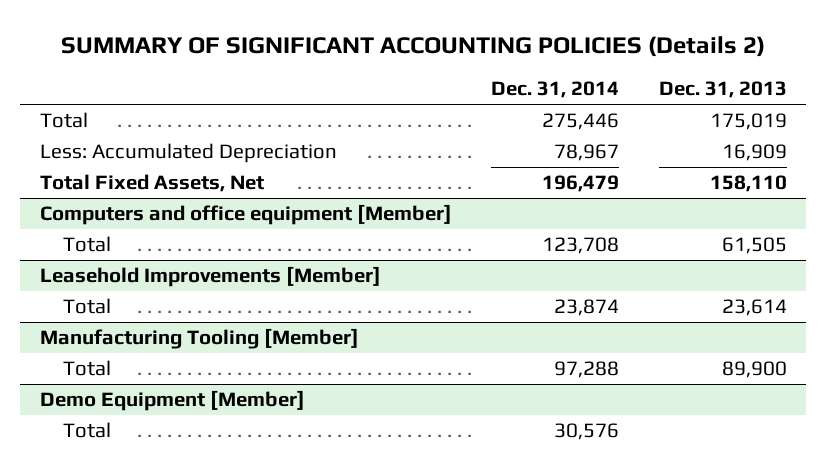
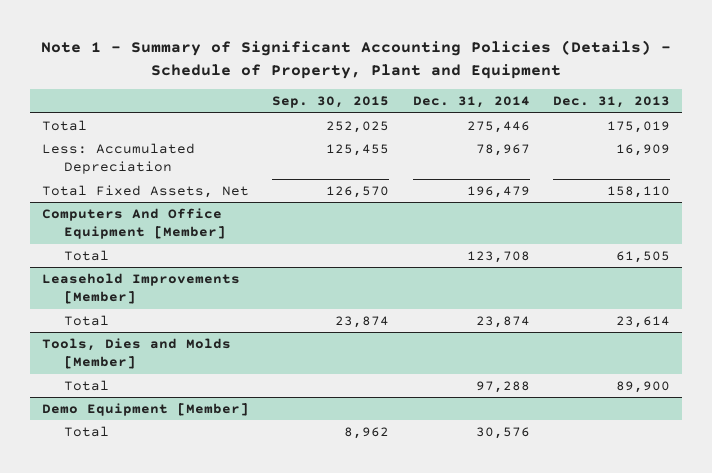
[61,35,766,57] SUMMARY OF SIGNIFICANT ACCOUNTING POLICIES (Details 2) -> [40,40,671,79] Note 1 - Summary of Significant Accounting Policies (Details) - Schedule of Property, Plant and Equipment
none -> [272,96,390,109] Sep. 30, 2015
[40,204,453,226] Computers and office equipment [Member] -> [41,208,226,240] Computers And Office Equipment [Member]
[40,328,360,350] Manufacturing Tooling [Member] -> [41,338,231,370] Tools, Dies and Molds [Member]

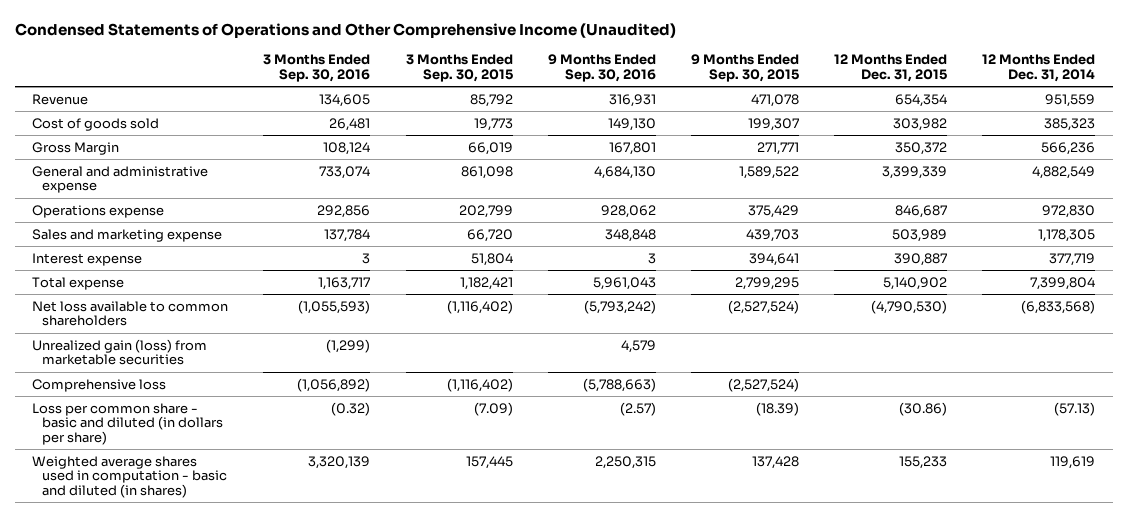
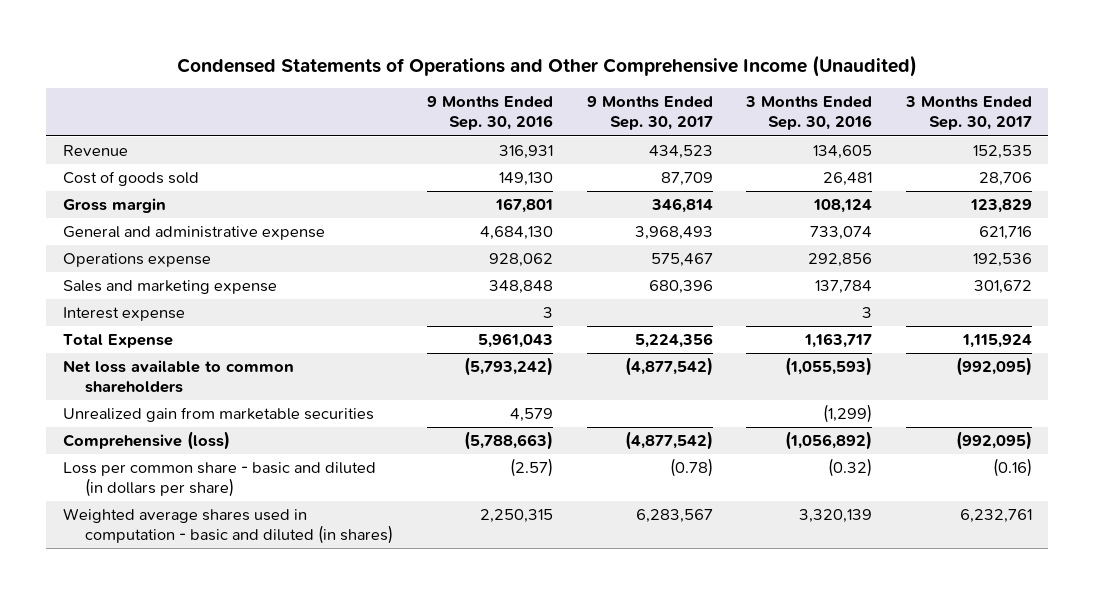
[405,54,513,82] 3 Months Ended Sep. 30, 2015 -> none
[690,54,799,82] 9 Months Ended Sep. 30, 2015 -> none
[834,54,948,82] 12 Months Ended Dec. 31, 2015 -> none
[982,54,1096,82] 12 Months Ended Dec. 31, 2014 -> none
none -> [586,96,713,131] 9 Months Ended Sep. 30, 2017
none -> [904,96,1032,131] 3 Months Ended Sep. 30, 2017
[32,141,120,155] Gross Margin -> [63,198,167,214] Gross margin
[32,276,125,290] Total expense -> [63,334,174,349] Total Expense
[32,338,208,366] Unrealized gain (loss) from marketable securities -> [63,407,375,423] Unrealized gain from marketable securities
[32,378,167,392] Comprehensive loss -> [63,431,231,451] Comprehensive (loss)

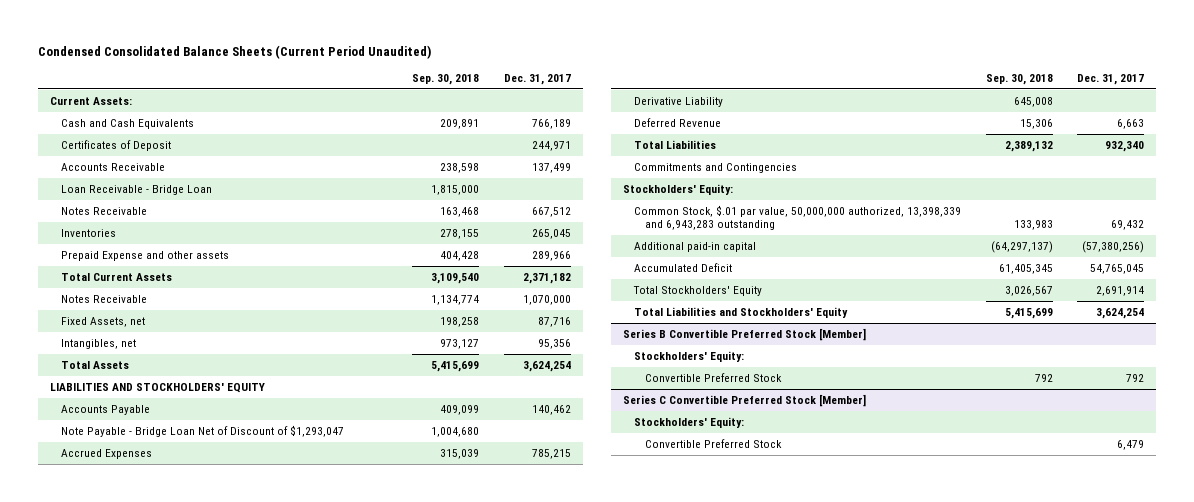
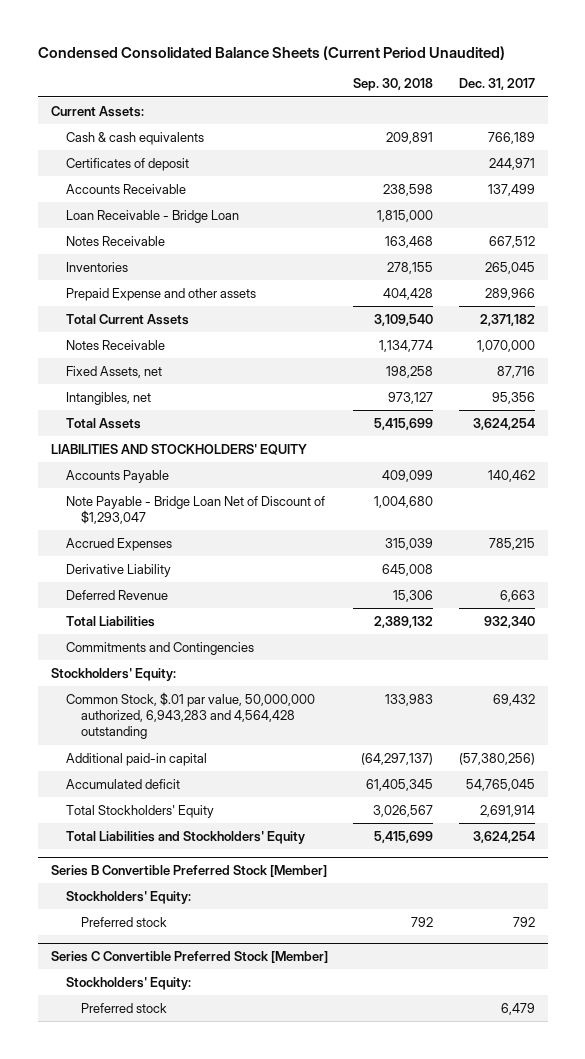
[61,118,195,129] Cash and Cash Equivalents -> [65,131,204,145] Cash & cash equivalents
[61,139,172,151] Certificates of Deposit -> [65,157,189,171] Certificates of deposit
[634,204,962,231] Common Stock, $.01 par value, 50,000,000 authorized, 13,398,339 and 6,943,283 outstanding -> [65,691,315,740] Common Stock, $.01 par value, 50,000,000 authorized, 6,943,283 and 4,564,428 outstanding
[634,262,733,272] Accumulated Deficit -> [65,778,180,789] Accumulated deficit
[645,372,783,382] Convertible Preferred Stock -> [80,916,167,927] Preferred stock
[645,438,783,448] Convertible Preferred Stock -> [80,1002,167,1013] Preferred stock

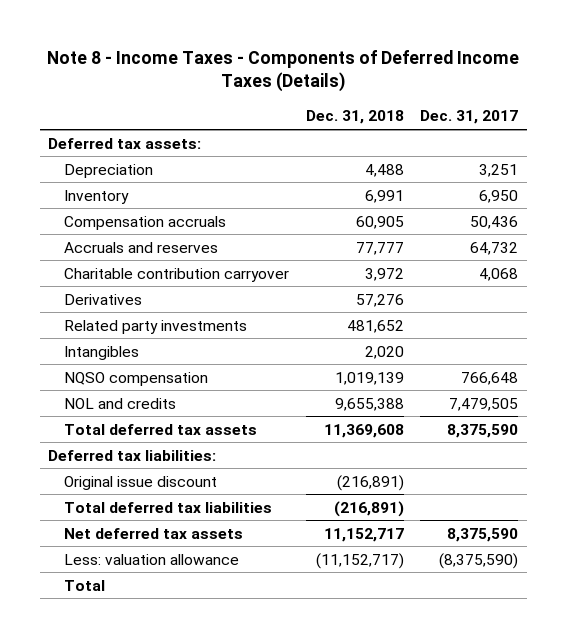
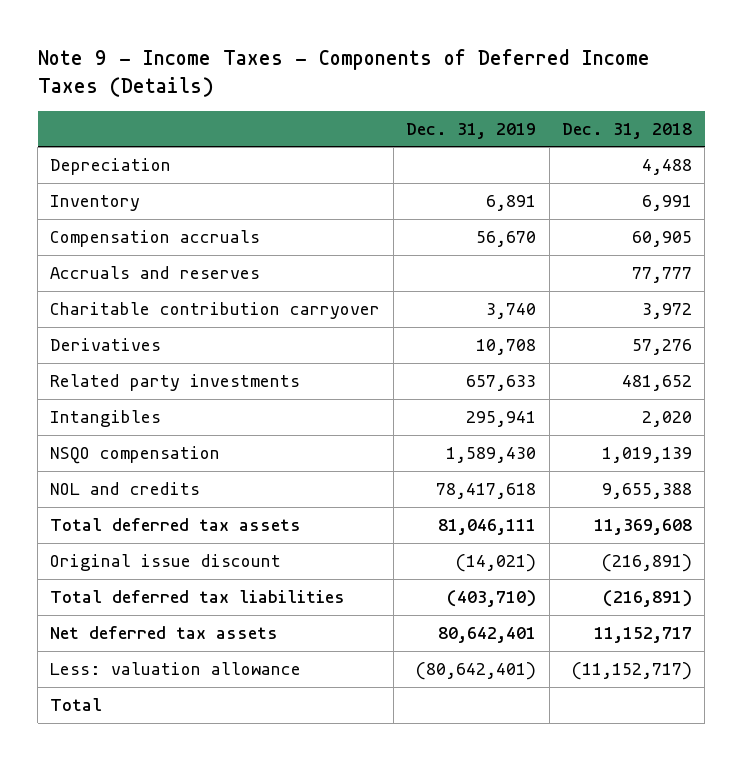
[47,49,520,93] Note 8 - Income Taxes - Components of Deferred Income Taxes (Details) -> [37,49,650,97] Note 9 - Income Taxes - Components of Deferred Income Taxes (Details)
[420,110,519,125] Dec. 31, 2017 -> none
none -> [406,122,537,139] Dec. 31, 2019
[48,137,202,149] Deferred tax assets: -> none
[63,371,208,386] NQSO compensation -> [50,445,221,464] NSQO compensation
[48,449,217,461] Deferred tax liabilities: -> none

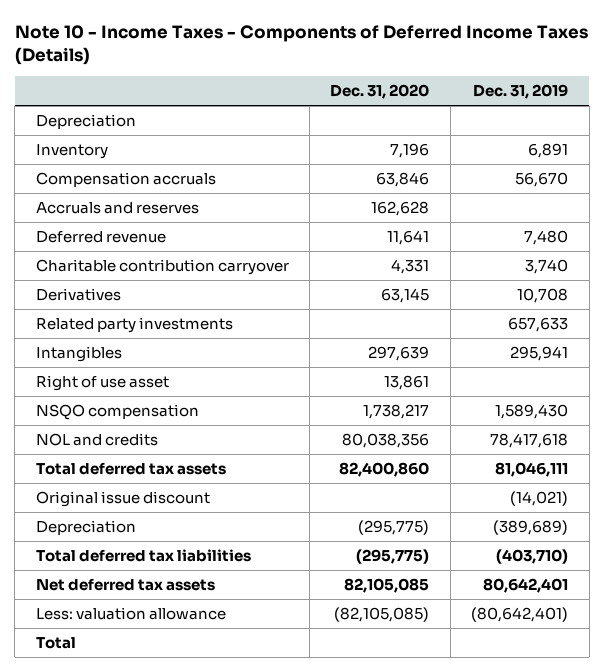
[37,49,650,97] Note 9 - Income Taxes - Components of Deferred Income Taxes (Details) -> [14,24,588,66] Note 10 - Income Taxes - Components of Deferred Income Taxes (Details)
[562,122,693,139] Dec. 31, 2018 -> none
none -> [330,84,430,100] Dec. 31, 2020
none -> [35,231,166,244] Deferred revenue
none -> [35,375,169,392] Right of use asset
none -> [35,520,136,536] Depreciation

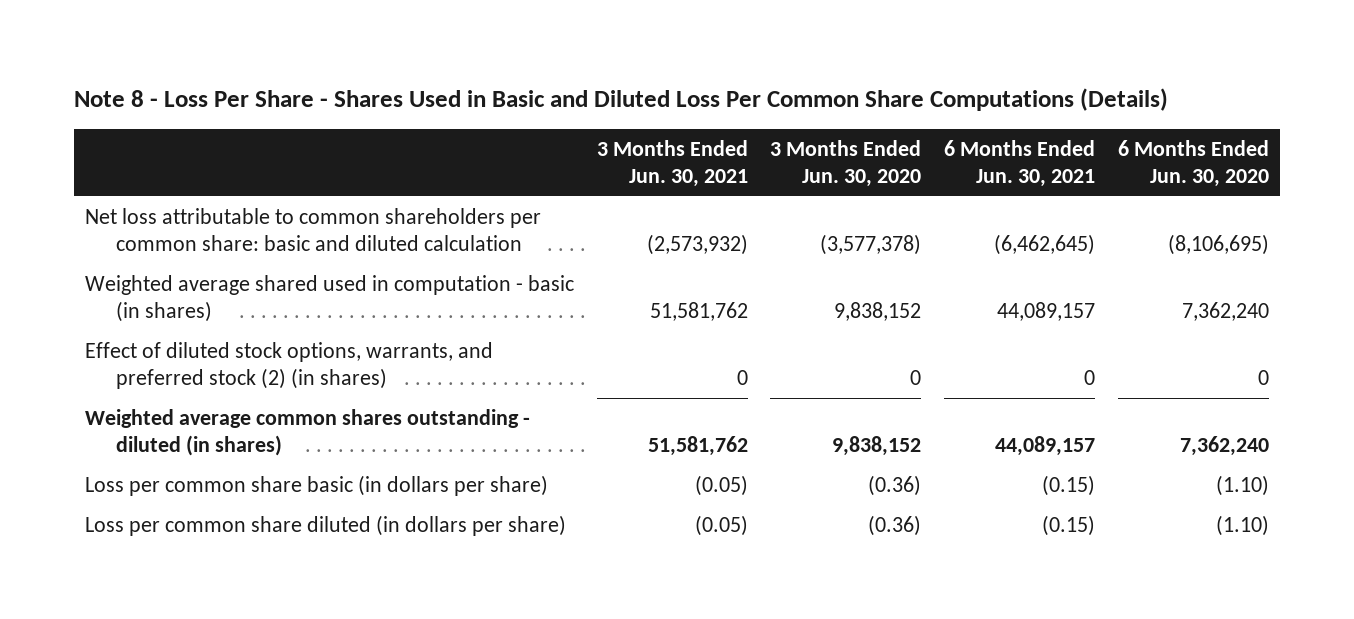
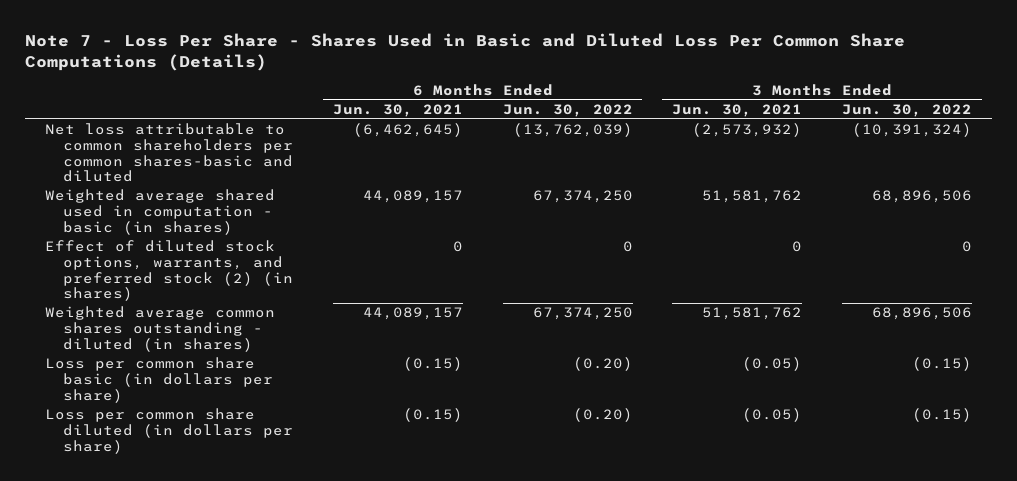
[74,88,1169,112] Note 8 - Loss Per Share - Shares Used in Basic and Diluted Loss Per Common Share Computations (Details) -> [25,32,906,71] Note 7 - Loss Per Share - Shares Used in Basic and Diluted Loss Per Common Share Computations (Details)
[770,139,922,187] 3 Months Ended Jun. 30, 2020 -> none
[1117,139,1269,187] 6 Months Ended Jun. 30, 2020 -> none
none -> [502,104,633,118] Jun. 30, 2022
none -> [841,104,972,118] Jun. 30, 2022
[85,208,542,252] Net loss attributable to common shareholders per common share: basic and diluted calculation -> [44,123,294,183] Net loss attributable to common shareholders per common shares-basic and diluted

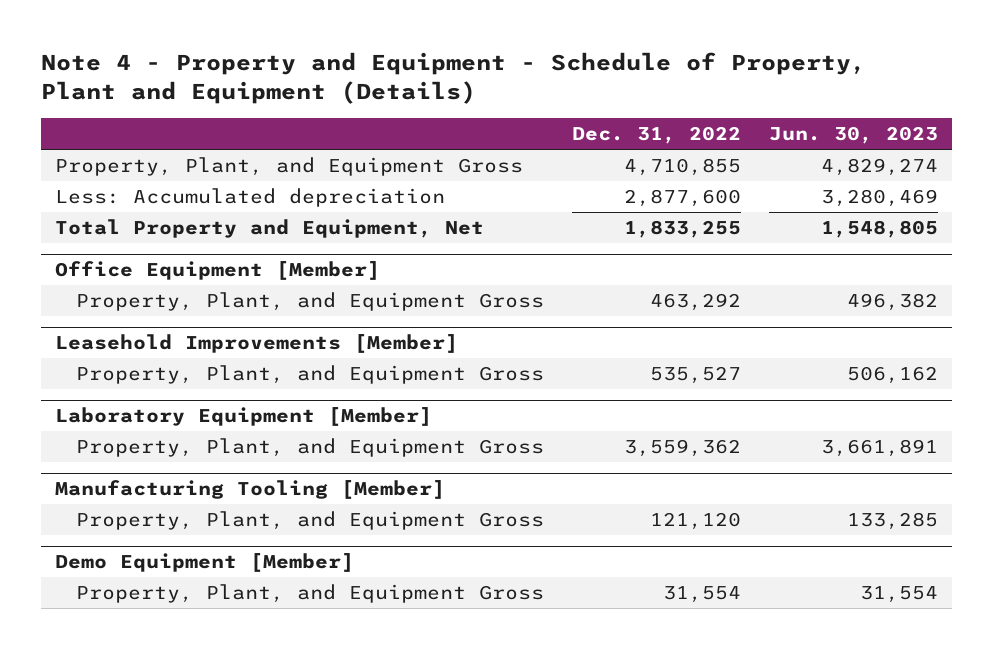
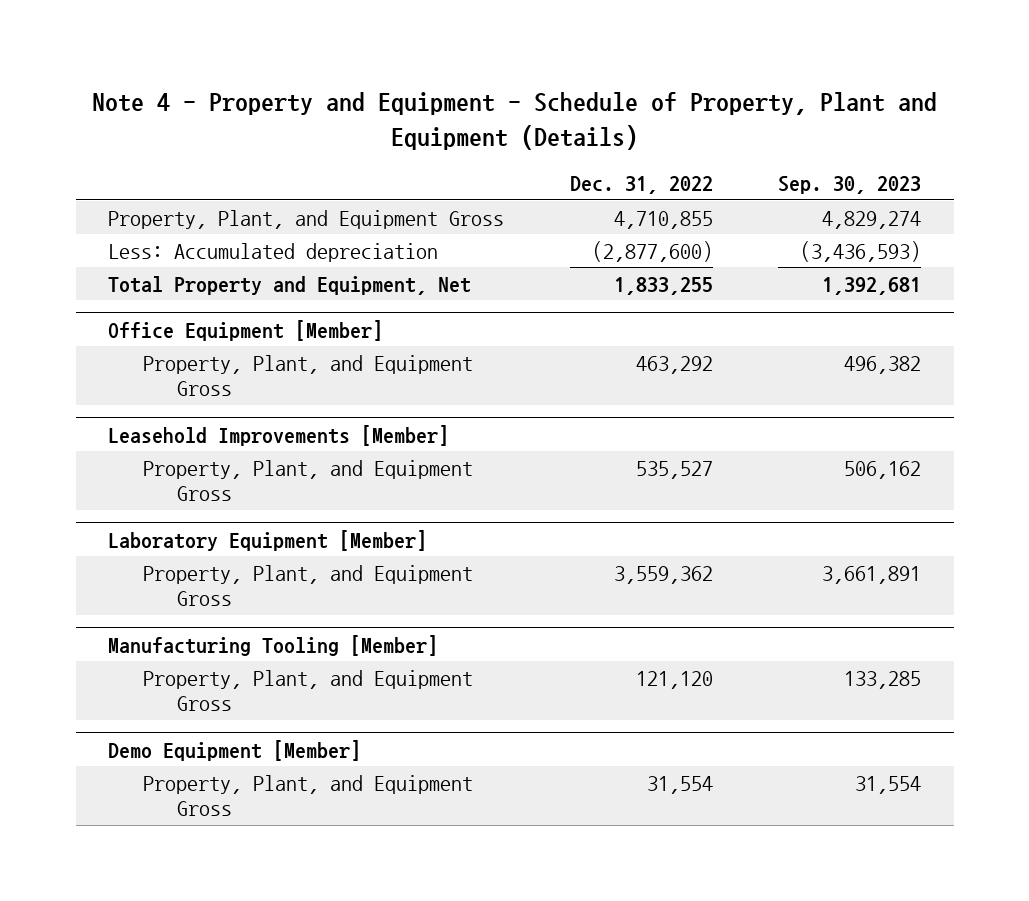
[769,125,939,144] Jun. 30, 2023 -> none
none -> [777,176,921,195] Sep. 30, 2023
[624,189,742,208] 2,877,600 -> [591,240,713,262] (2,877,600)

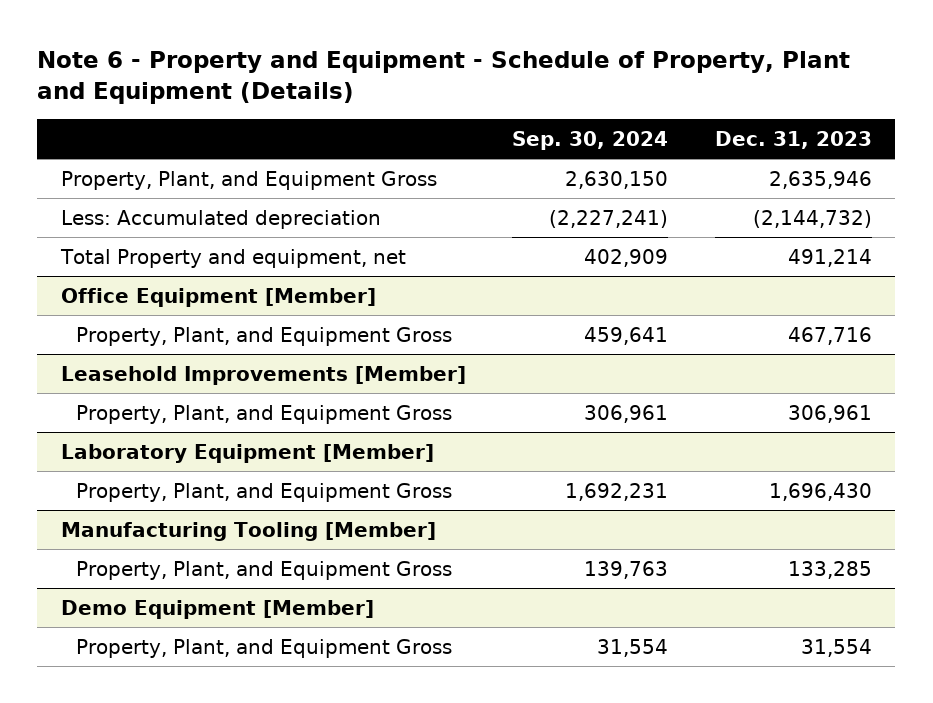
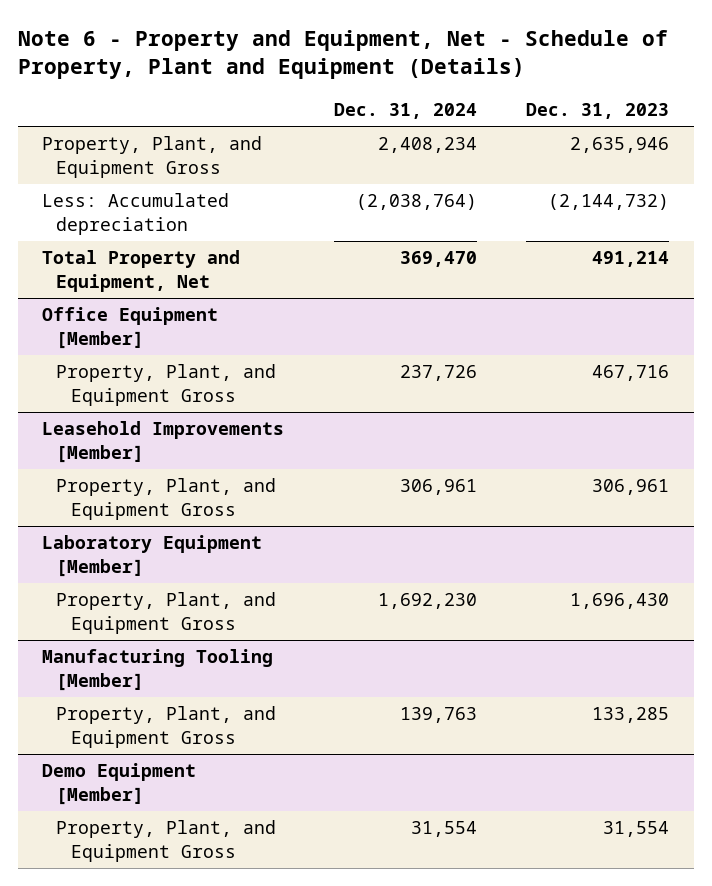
[37,51,851,105] Note 6 - Property and Equipment - Schedule of Property, Plant and Equipment (Details) -> [17,29,668,80] Note 6 - Property and Equipment, Net - Schedule of Property, Plant and Equipment (Details)
[512,130,669,150] Sep. 30, 2024 -> none
none -> [333,102,477,119] Dec. 31, 2024
[59,248,406,268] Total Property and equipment, net -> [42,250,241,292] Total Property and Equipment, Net

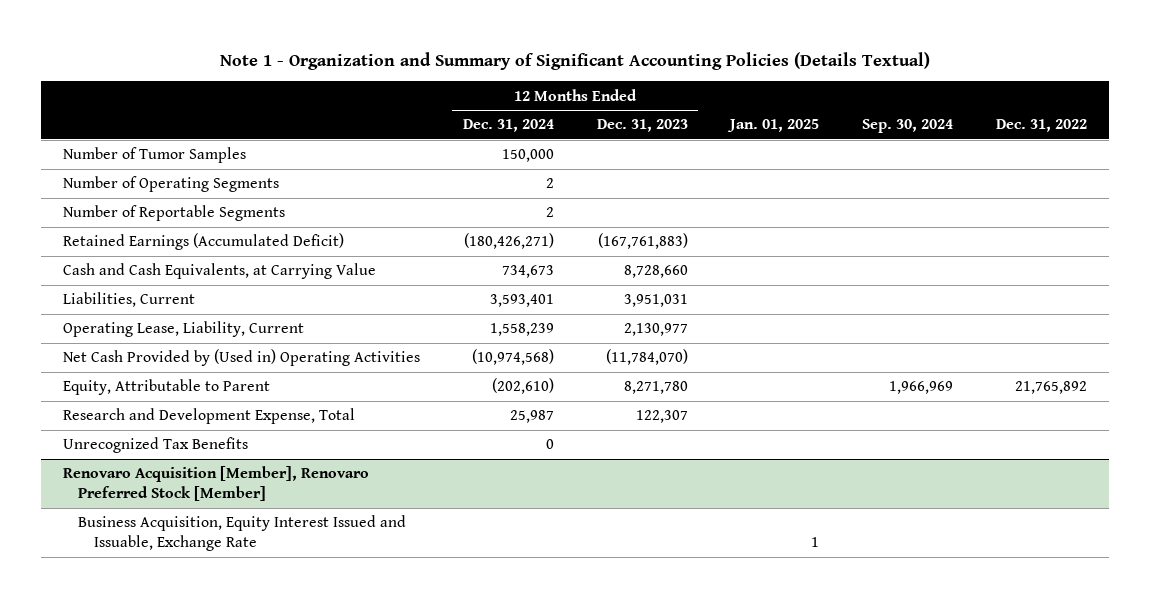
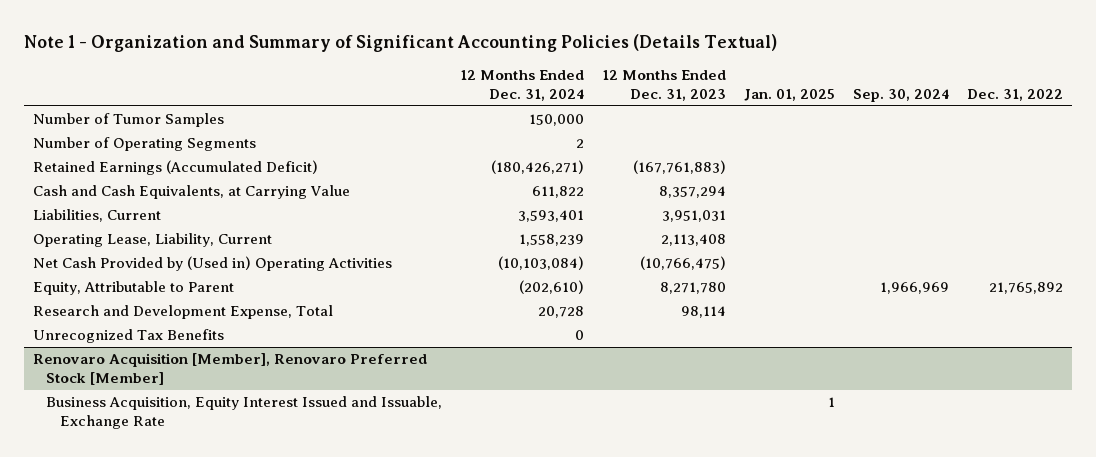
[62,205,285,222] Number of Reportable Segments -> none
[501,265,554,279] 734,673 -> [532,186,585,199] 611,822
[623,265,688,279] 8,728,660 -> [658,186,726,199] 8,357,294
[623,323,688,337] 2,130,977 -> [660,234,726,247] 2,113,408
[471,349,554,366] (10,974,568) -> [498,256,585,271] (10,103,084)
[605,349,688,366] (11,784,070) -> [639,256,726,271] (10,766,475)
[509,410,554,424] 25,987 -> [538,306,585,319] 20,728
[635,410,688,424] 122,307 -> [680,306,726,319] 98,114

